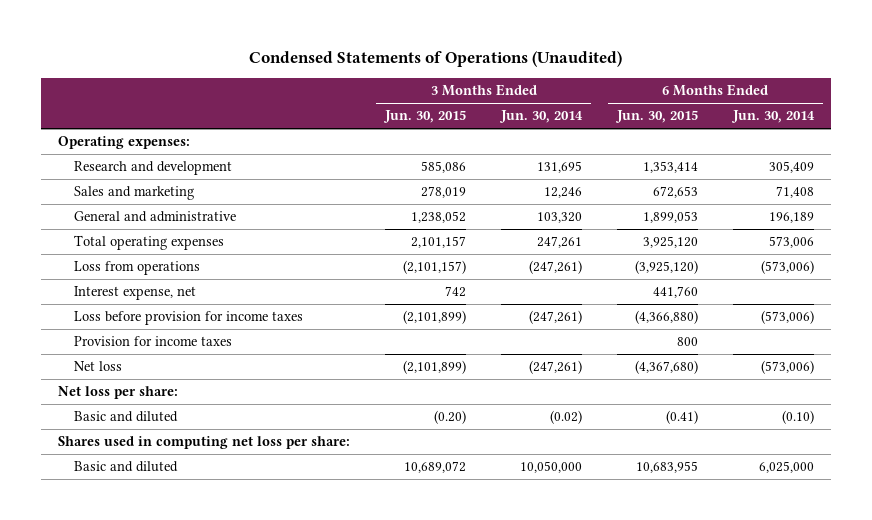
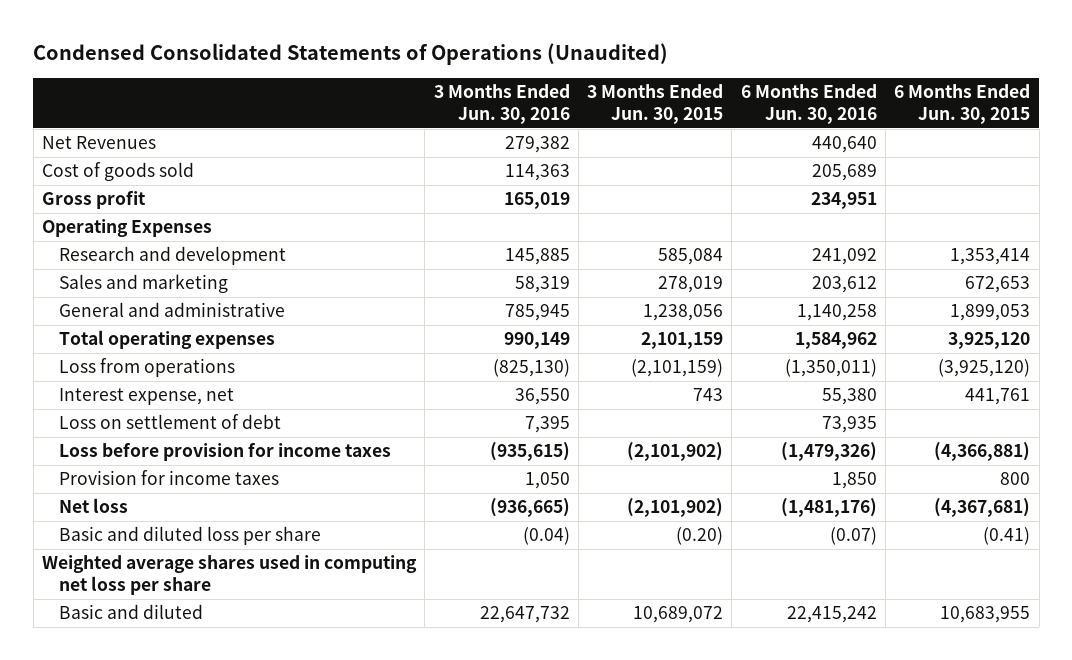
[249,51,623,68] Condensed Statements of Operations (Unaudited) -> [33,43,669,66] Condensed Consolidated Statements of Operations (Unaudited)
[499,110,584,124] Jun. 30, 2014 -> none
[730,110,815,124] Jun. 30, 2014 -> none
none -> [433,84,570,125] 3 Months Ended Jun. 30, 2016
none -> [740,84,877,125] 6 Months Ended Jun. 30, 2016
none -> [42,136,157,150] Net Revenues
none -> [42,162,195,182] Cost of goods sold
none -> [42,190,147,210] Gross profit
[58,136,191,150] Operating expenses: -> [42,219,213,238] Operating Expenses
[421,161,467,174] 585,086 -> [658,248,724,266] 585,084
[411,211,467,224] 1,238,052 -> [643,304,724,322] 1,238,056
[411,236,467,249] 2,101,157 -> [641,332,724,350] 2,101,159
[403,260,467,275] (2,101,157) -> [631,359,724,378] (2,101,159)
[445,286,467,298] 742 -> [693,388,724,402] 743
[653,286,699,299] 441,760 -> [965,388,1031,406] 441,761
none -> [58,414,281,430] Loss on settlement of debt
[403,310,467,325] (2,101,899) -> [627,442,724,462] (2,101,902)
[635,310,699,325] (4,366,880) -> [934,442,1031,462] (4,366,881)
[58,386,179,400] Net loss per share: -> none
[403,360,467,375] (2,101,899) -> [627,498,724,518] (2,101,902)
[635,360,699,375] (4,367,680) -> [934,498,1031,518] (4,367,681)
[74,411,179,423] Basic and diluted -> [58,526,321,546] Basic and diluted loss per share
[58,436,351,450] Shares used in computing net loss per share: -> [42,555,418,596] Weighted average shares used in computing net loss per share

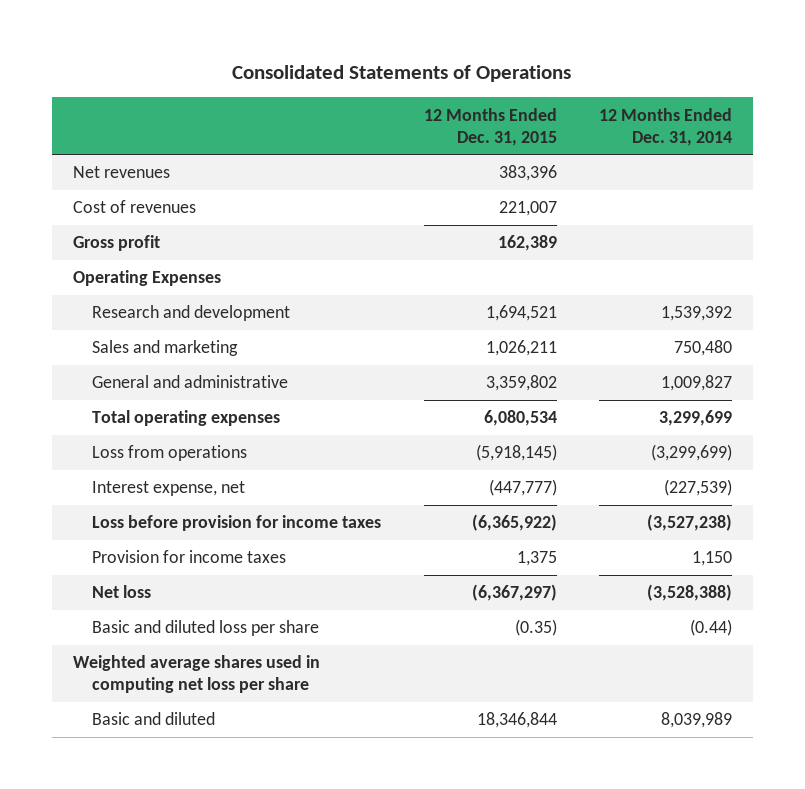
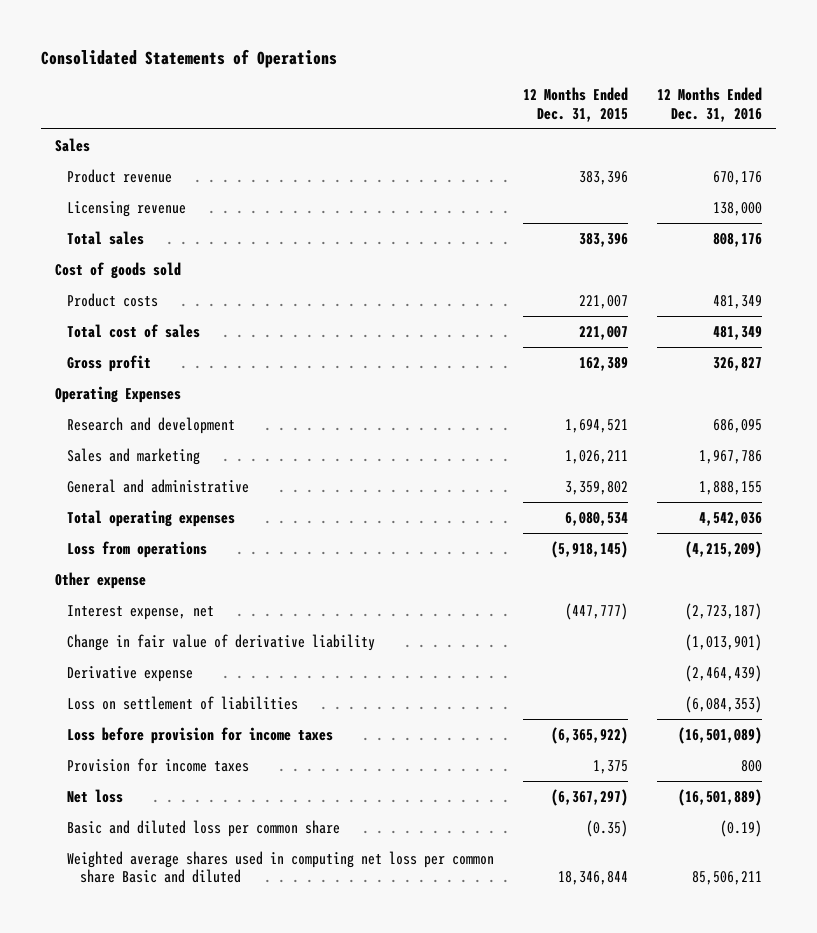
[598,107,732,146] 12 Months Ended Dec. 31, 2014 -> none
none -> [656,87,762,123] 12 Months Ended Dec. 31, 2016
none -> [54,137,90,152] Sales
none -> [67,168,173,183] Product revenue
none -> [67,200,187,217] Licensing revenue
[73,166,171,179] Net revenues -> [67,230,145,245] Total sales
none -> [54,261,181,279] Cost of goods sold
[73,200,197,214] Cost of revenues -> [67,292,159,307] Product costs
none -> [67,323,201,338] Total cost of sales
none -> [54,571,146,589] Other expense
none -> [67,633,376,651] Change in fair value of derivative liability
none -> [67,665,194,682] Derivative expense
none -> [67,695,299,710] Loss on settlement of liabilities
[73,655,321,694] Weighted average shares used in computing net loss per share -> none
[92,620,320,637] Basic and diluted loss per share -> [67,819,341,837] Basic and diluted loss per common share
[92,712,216,726] Basic and diluted -> [67,850,495,884] Weighted average shares used in computing net loss per common share Basic and diluted

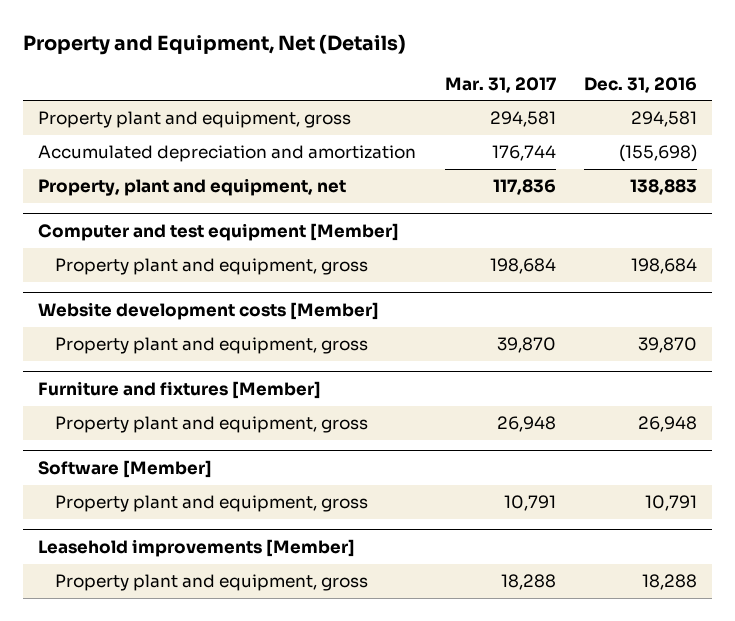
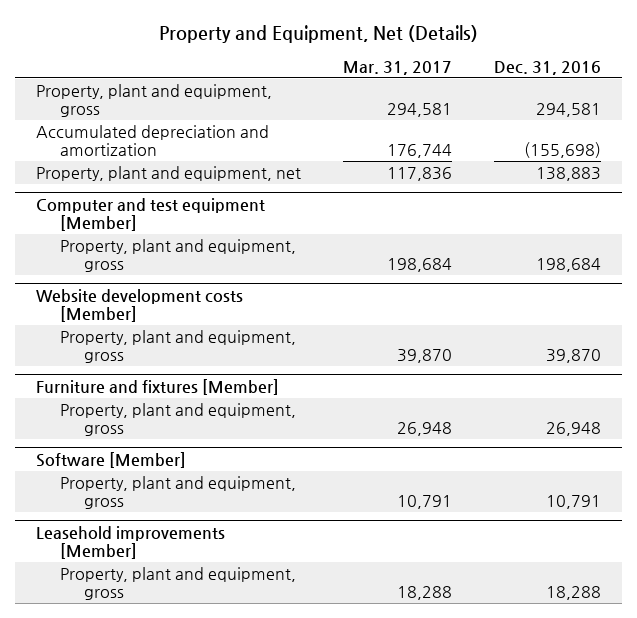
[37,111,351,129] Property plant and equipment, gross -> [36,83,273,117] Property, plant and equipment, gross
[55,258,369,276] Property plant and equipment, gross -> [60,238,297,272] Property, plant and equipment, gross
[55,337,369,355] Property plant and equipment, gross -> [60,329,297,363] Property, plant and equipment, gross
[55,416,369,434] Property plant and equipment, gross -> [60,402,297,436] Property, plant and equipment, gross
[55,495,369,513] Property plant and equipment, gross -> [60,475,297,509] Property, plant and equipment, gross
[55,574,369,592] Property plant and equipment, gross -> [60,566,297,600] Property, plant and equipment, gross

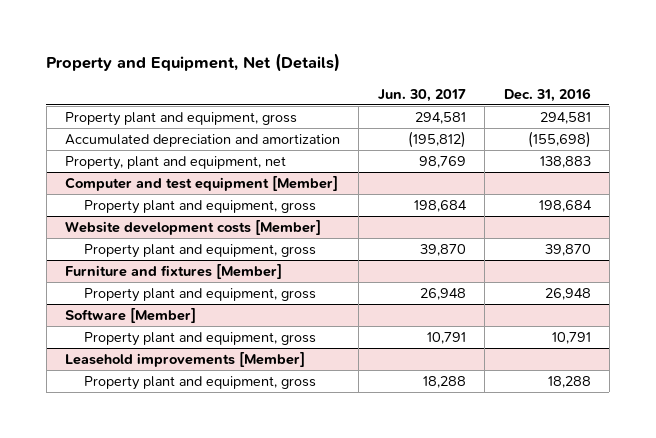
[343,60,453,75] Mar. 31, 2017 -> none
none -> [377,88,466,102] Jun. 30, 2017
[36,83,273,117] Property, plant and equipment, gross -> [65,111,298,126] Property plant and equipment, gross
[60,238,297,272] Property, plant and equipment, gross -> [83,199,316,214] Property plant and equipment, gross
[60,329,297,363] Property, plant and equipment, gross -> [83,243,316,258] Property plant and equipment, gross
[60,402,297,436] Property, plant and equipment, gross -> [83,287,316,302] Property plant and equipment, gross
[60,475,297,509] Property, plant and equipment, gross -> [83,331,316,346] Property plant and equipment, gross
[60,566,297,600] Property, plant and equipment, gross -> [83,375,316,390] Property plant and equipment, gross

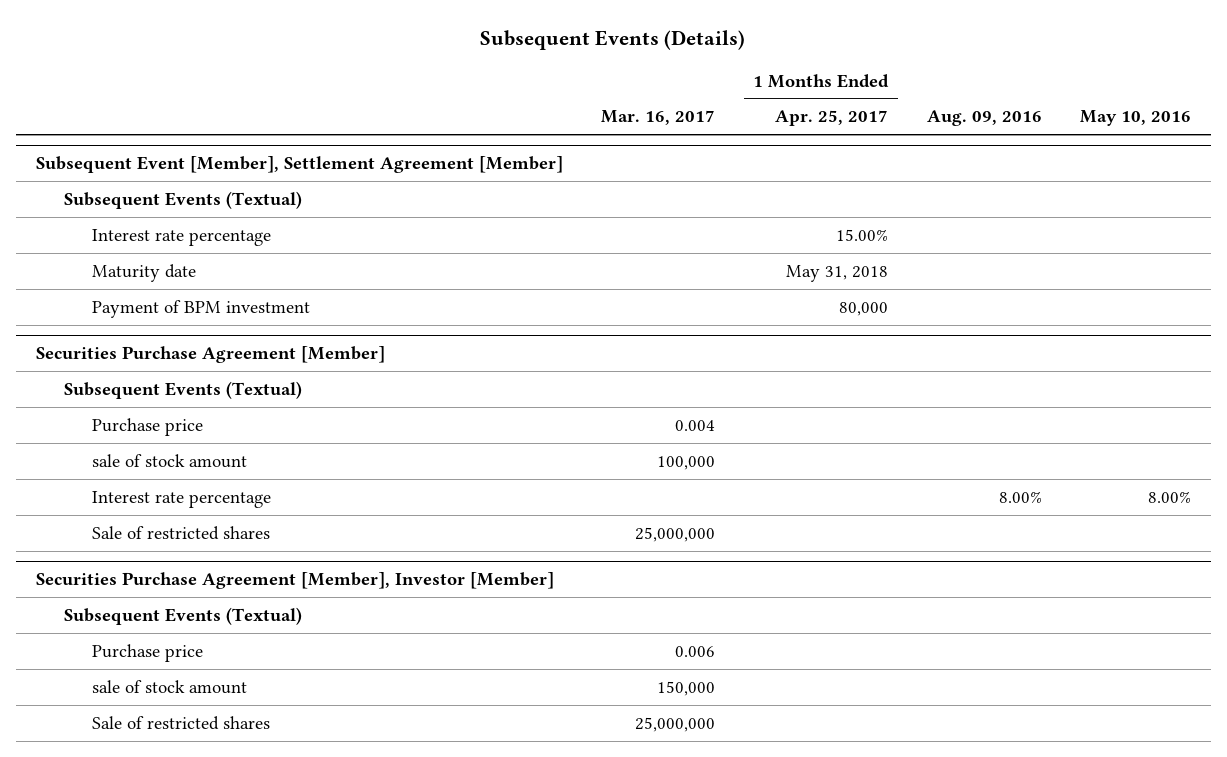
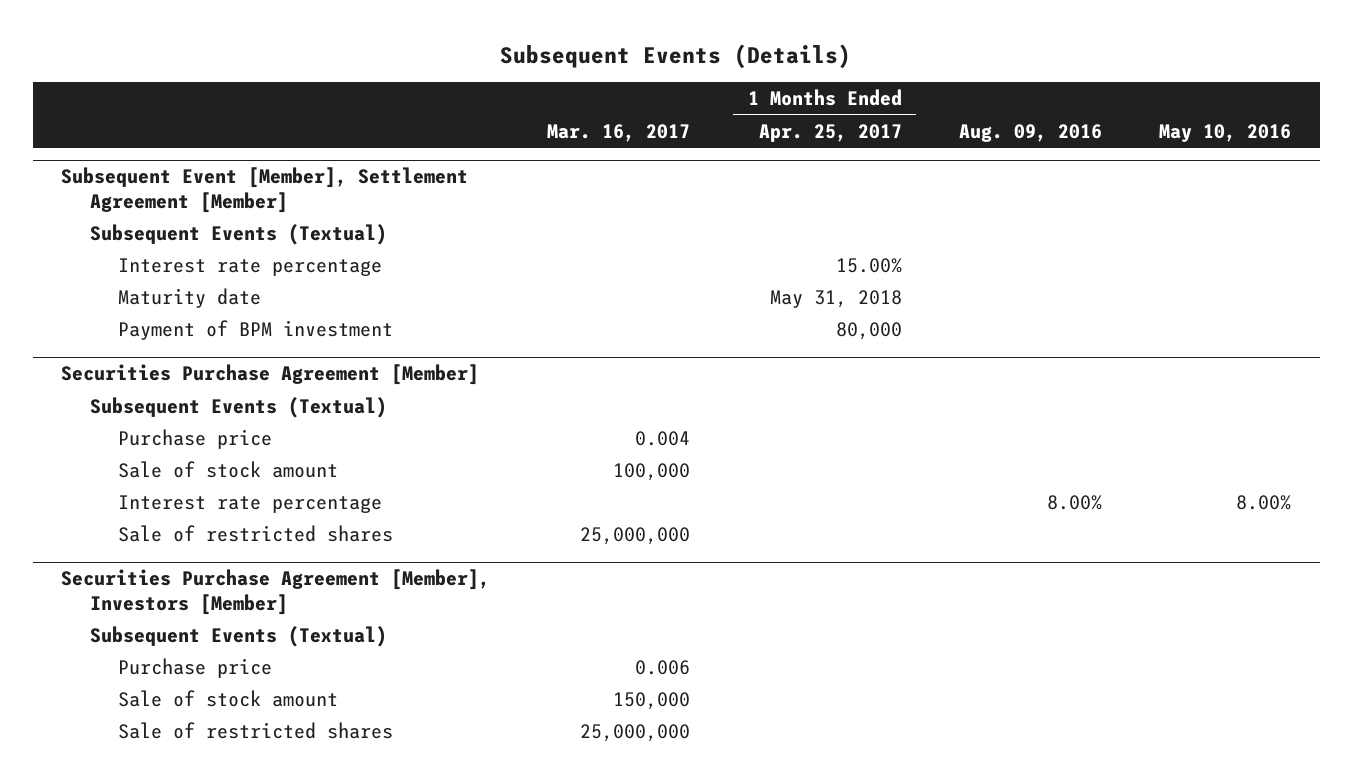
[92,453,248,468] sale of stock amount -> [118,461,339,479] Sale of stock amount
[35,572,554,590] Securities Purchase Agreement [Member], Investor [Member] -> [61,569,491,615] Securities Purchase Agreement [Member], Investors [Member]
[92,679,248,694] sale of stock amount -> [118,690,339,708] Sale of stock amount

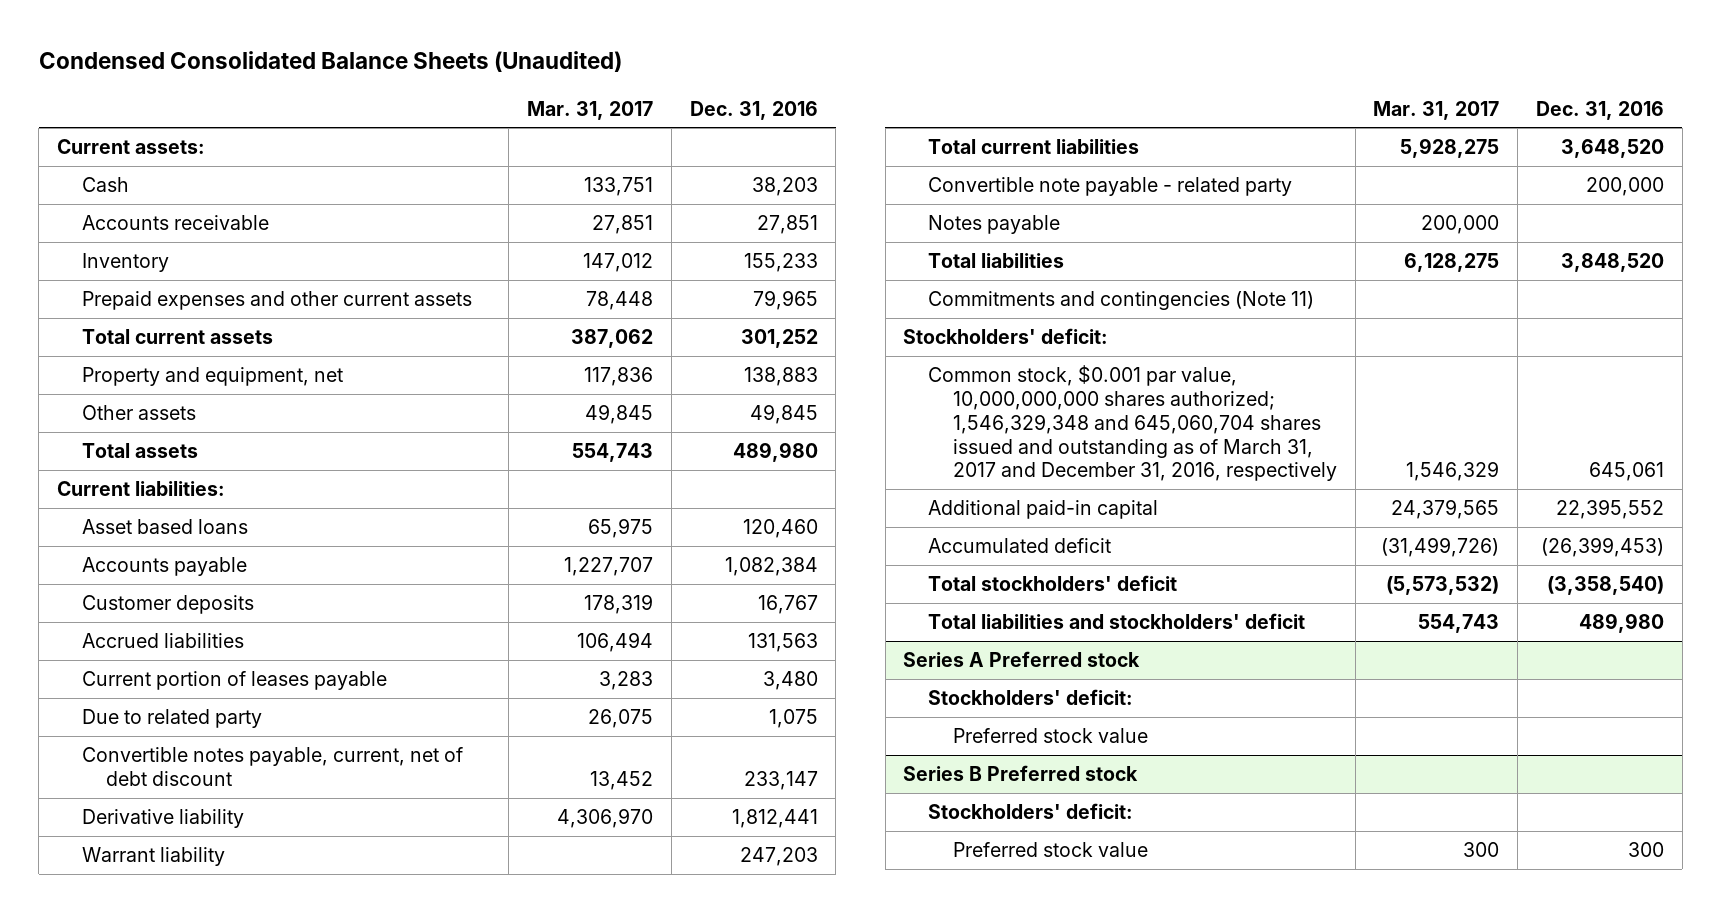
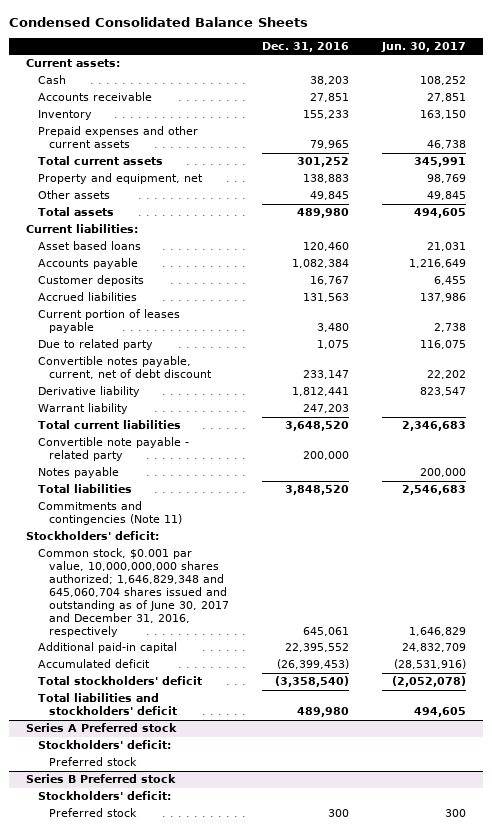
[38,51,622,73] Condensed Consolidated Balance Sheets (Unaudited) -> [9,16,309,27] Condensed Consolidated Balance Sheets
[527,100,654,120] Mar. 31, 2017 -> none
none -> [381,41,467,52] Jun. 30, 2017
[928,365,1337,482] Common stock, $0.001 par value, 10,000,000,000 shares authorized; 1,546,329,348 and 645,060,704 shares issued and outstanding as of March 31, 2017 and December 31, 2016, respectively -> [37,548,230,638] Common stock, $0.001 par value, 10,000,000,000 shares authorized; 1,646,829,348 and 645,060,704 shares issued and outstanding as of June 30, 2017 and December 31, 2016, respectively
[952,728,1148,744] Preferred stock value -> [49,757,138,767] Preferred stock
[952,842,1148,858] Preferred stock value -> [49,808,138,818] Preferred stock

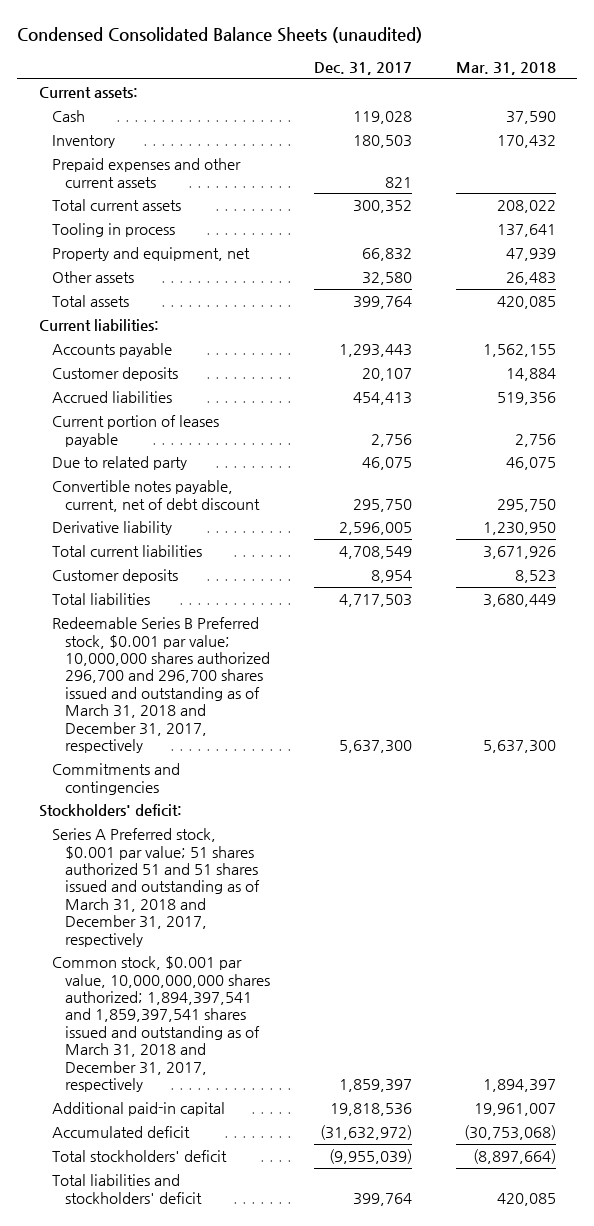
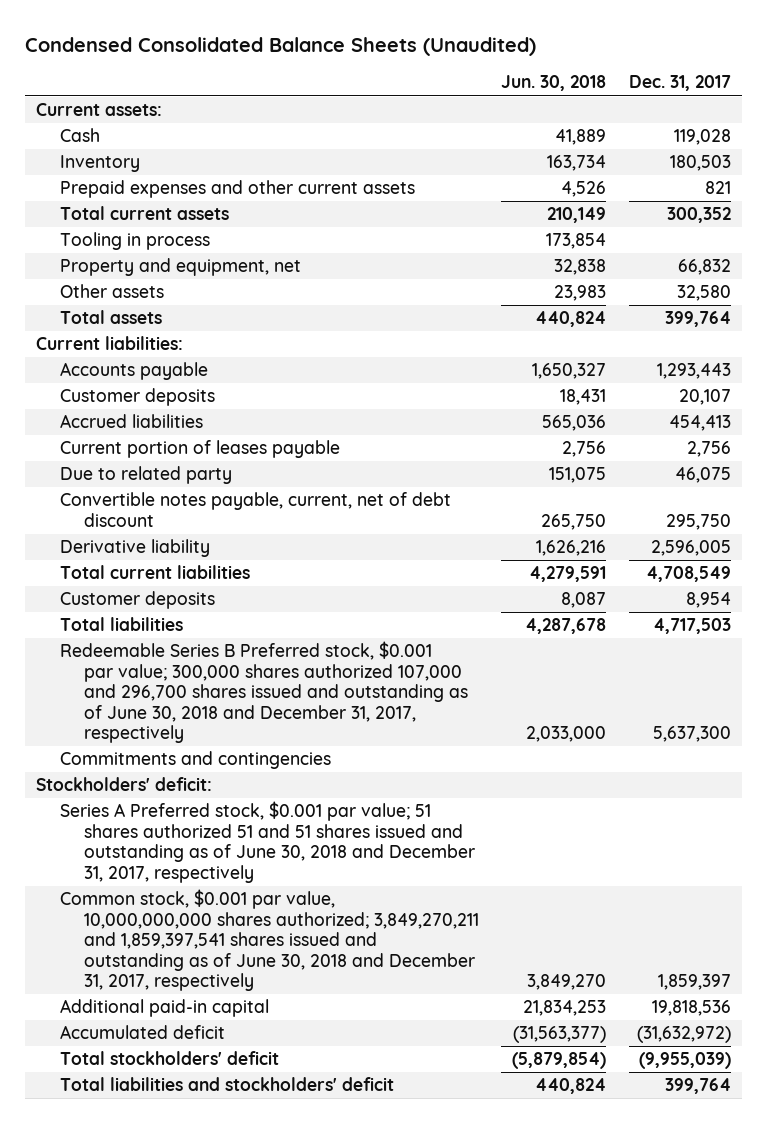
[16,26,422,43] Condensed Consolidated Balance Sheets (unaudited) -> [25,36,537,56] Condensed Consolidated Balance Sheets (Unaudited)
[455,61,556,75] Mar. 31, 2018 -> none
none -> [501,75,607,92] Jun. 30, 2018
[51,617,271,754] Redeemable Series B Preferred stock, $0.001 par value; 10,000,000 shares authorized 296,700 and 296,700 shares issued and outstanding as of March 31, 2018 and December 31, 2017, respectively -> [60,641,468,744] Redeemable Series B Preferred stock, $0.001 par value; 300,000 shares authorized 107,000 and 296,700 shares issued and outstanding as of June 30, 2018 and December 31, 2017, respectively
[51,828,261,947] Series A Preferred stock, $0.001 par value; 51 shares authorized 51 and 51 shares issued and outstanding as of March 31, 2018 and December 31, 2017, respectively -> [60,801,475,883] Series A Preferred stock, $0.001 par value; 51 shares authorized 51 and 51 shares issued and outstanding as of June 30, 2018 and December 31, 2017, respectively
[51,956,271,1093] Common stock, $0.001 par value, 10,000,000,000 shares authorized; 1,894,397,541 and 1,859,397,541 shares issued and outstanding as of March 31, 2018 and December 31, 2017, respectively -> [60,889,479,992] Common stock, $0.001 par value, 10,000,000,000 shares authorized; 3,849,270,211 and 1,859,397,541 shares issued and outstanding as of June 30, 2018 and December 31, 2017, respectively

